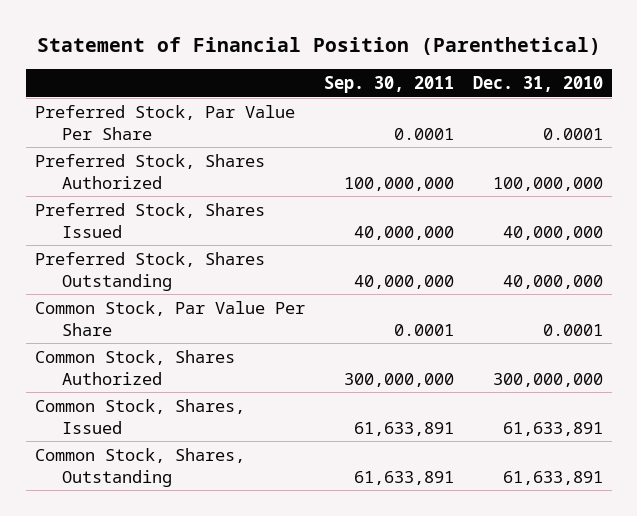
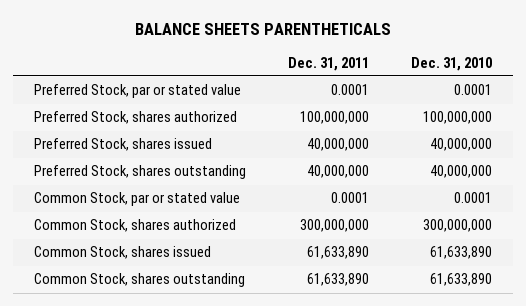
[36,37,601,56] Statement of Financial Position (Parenthetical) -> [134,22,391,35] BALANCE SHEETS PARENTHETICALS
[323,76,454,94] Sep. 30, 2011 -> none
none -> [287,56,369,71] Dec. 31, 2011
[34,104,295,140] Preferred Stock, Par Value Per Share -> [33,84,241,99] Preferred Stock, par or stated value
[34,153,265,189] Preferred Stock, Shares Authorized -> [33,111,237,125] Preferred Stock, shares authorized
[34,202,265,238] Preferred Stock, Shares Issued -> [33,138,212,152] Preferred Stock, shares issued
[34,251,265,291] Preferred Stock, Shares Outstanding -> [33,165,246,180] Preferred Stock, shares outstanding
[34,300,305,336] Common Stock, Par Value Per Share -> [33,192,240,207] Common Stock, par or stated value
[34,349,235,385] Common Stock, Shares Authorized -> [33,219,236,233] Common Stock, shares authorized
[34,398,245,434] Common Stock, Shares, Issued -> [33,246,211,260] Common Stock, shares issued
[502,421,603,436] 61,633,891 -> [429,246,492,260] 61,633,890
[34,447,245,487] Common Stock, Shares, Outstanding -> [33,273,245,288] Common Stock, shares outstanding
[502,470,603,485] 61,633,891 -> [429,273,492,287] 61,633,890

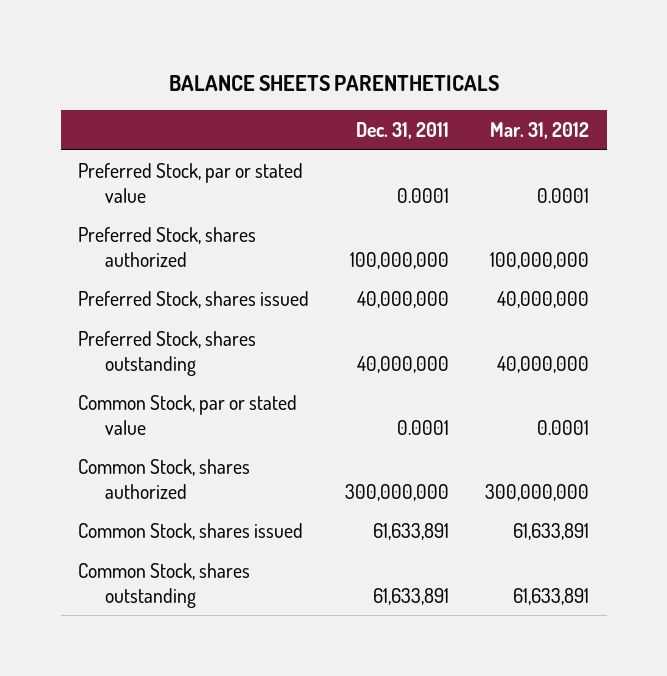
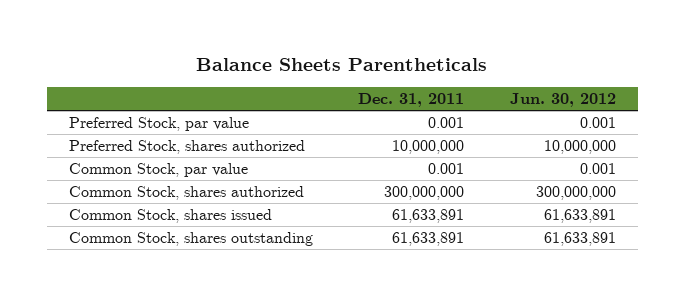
[168,74,499,91] BALANCE SHEETS PARENTHETICALS -> [196,58,488,72] Balance Sheets Parentheticals
[489,121,589,139] Mar. 31, 2012 -> none
none -> [509,93,616,108] Jun. 30, 2012
[78,290,310,308] Preferred Stock, shares issued -> none
[78,330,257,376] Preferred Stock, shares outstanding -> none
[78,162,304,203] Preferred Stock, par or stated value -> [69,117,250,132] Preferred Stock, par value
[397,187,450,203] 0.0001 -> [428,117,465,129] 0.001
[350,251,450,269] 100,000,000 -> [392,140,465,155] 10,000,000
[78,394,298,435] Common Stock, par or stated value -> [69,163,249,178] Common Stock, par value
[397,419,450,435] 0.0001 -> [428,163,465,175] 0.001

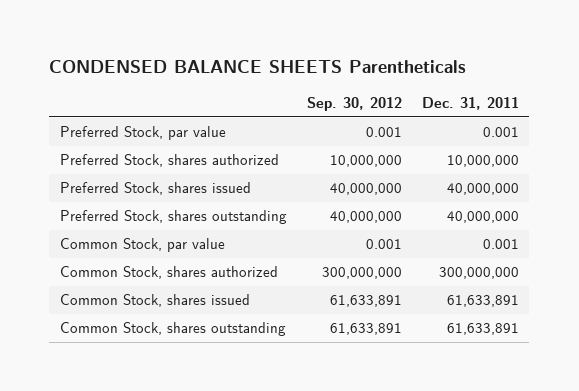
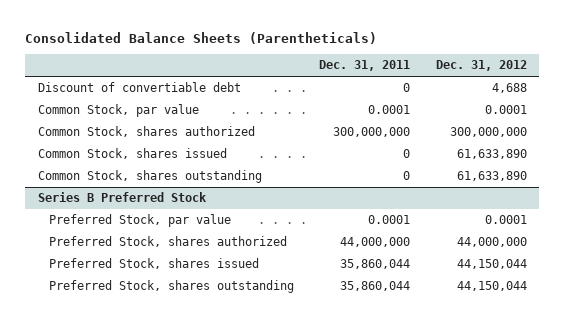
[49,60,467,74] CONDENSED BALANCE SHEETS Parentheticals -> [25,31,378,44] Consolidated Balance Sheets (Parentheticals)
[306,96,402,111] Sep. 30, 2012 -> none
none -> [435,60,527,72] Dec. 31, 2012
[59,126,226,141] Preferred Stock, par value -> none
[59,154,279,168] Preferred Stock, shares authorized -> none
[59,182,251,196] Preferred Stock, shares issued -> none
[59,210,287,225] Preferred Stock, shares outstanding -> none
none -> [38,82,242,93] Discount of convertiable debt
[483,239,520,250] 0.001 -> [368,105,411,115] 0.0001
[447,295,520,308] 61,633,891 -> [403,149,411,159] 0
[447,323,520,336] 61,633,891 -> [403,171,411,181] 0
none -> [38,192,208,203] Series B Preferred Stock
none -> [49,214,232,228] Preferred Stock, par value
none -> [49,236,288,248] Preferred Stock, shares authorized
none -> [49,258,260,270] Preferred Stock, shares issued
none -> [49,280,295,294] Preferred Stock, shares outstanding

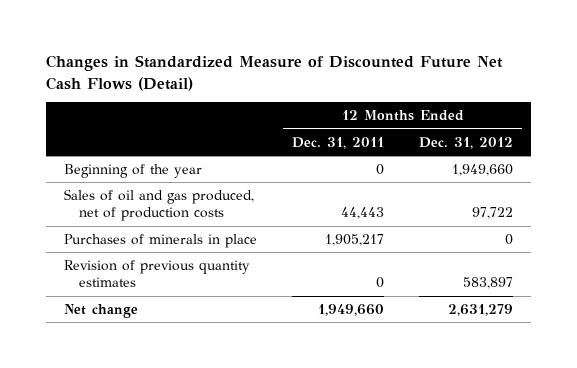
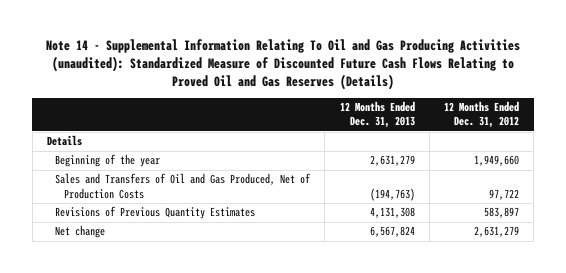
[45,55,503,91] Changes in Standardized Measure of Discounted Future Net Cash Flows (Detail) -> [45,39,520,90] Note 14 - Supplemental Information Relating To Oil and Gas Producing Activities (unaudited): Standardized Measure of Discounted Future Cash Flows Relating to Proved Oil and Gas Reserves (Details)
[291,136,384,149] Dec. 31, 2011 -> none
none -> [339,100,415,129] 12 Months Ended Dec. 31, 2013
none -> [46,135,82,147] Details
[63,233,257,248] Purchases of minerals in place -> none
[63,188,254,222] Sales of oil and gas produced, net of production costs -> [55,173,312,199] Sales and Transfers of Oil and Gas Produced, Net of Production Costs
[63,259,250,288] Revision of previous quantity estimates -> [55,206,256,220] Revisions of Previous Quantity Estimates

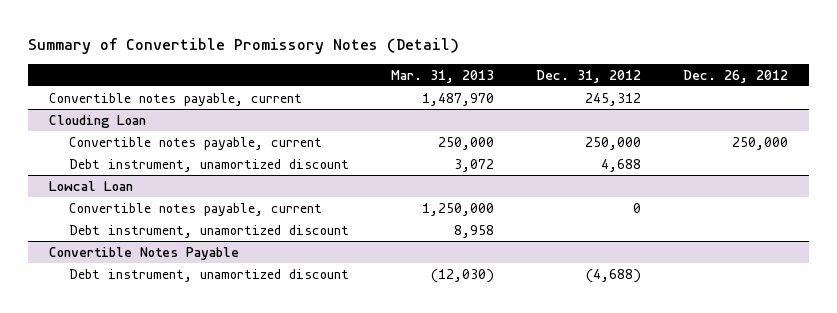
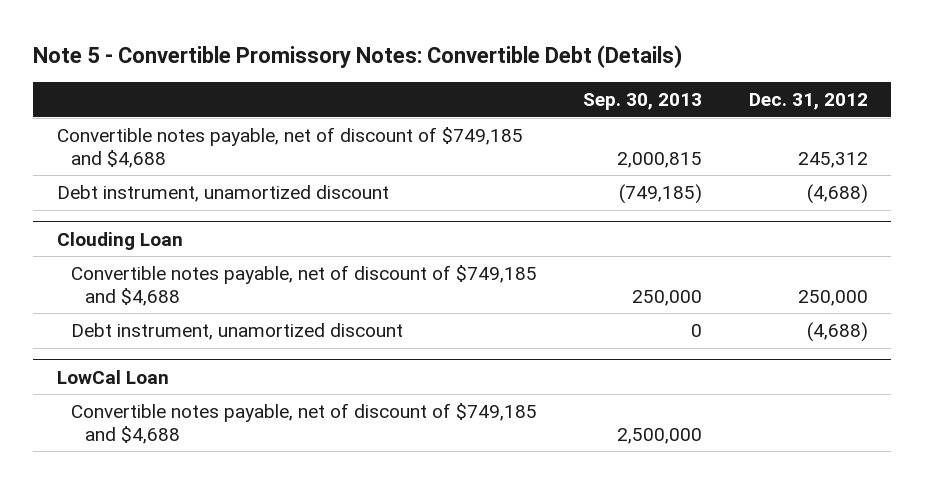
[28,37,460,54] Summary of Convertible Promissory Notes (Detail) -> [33,44,683,68] Note 5 - Convertible Promissory Notes: Convertible Debt (Details)
[391,69,495,83] Mar. 31, 2013 -> none
[682,69,788,83] Dec. 26, 2012 -> none
none -> [583,93,703,111] Sep. 30, 2013
[49,92,303,106] Convertible notes payable, current -> [56,127,523,168] Convertible notes payable, net of discount of $749,185 and $4,688
none -> [56,185,389,203] Debt instrument, unamortized discount
[69,158,350,172] Debt instrument, unamortized discount -> none
[49,180,134,191] Lowcal Loan -> none
[69,202,323,216] Convertible notes payable, current -> none
[69,224,350,238] Debt instrument, unamortized discount -> none
[49,246,240,260] Convertible Notes Payable -> none
[69,136,323,150] Convertible notes payable, current -> [70,265,537,306] Convertible notes payable, net of discount of $749,185 and $4,688
none -> [56,369,169,384] LowCal Loan
none -> [70,403,537,444] Convertible notes payable, net of discount of $749,185 and $4,688

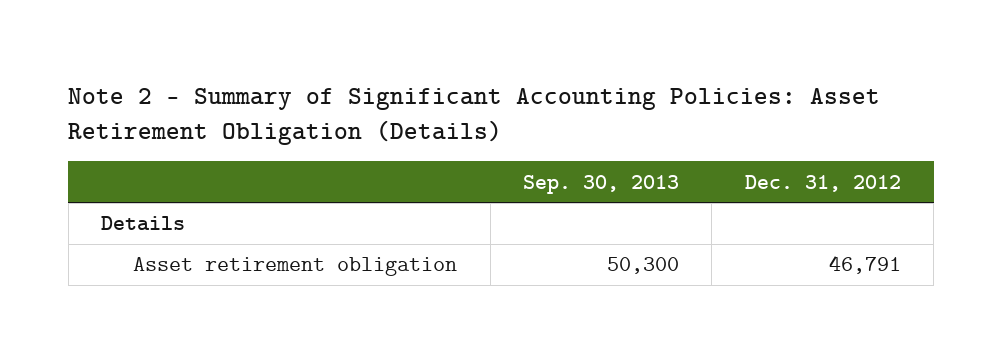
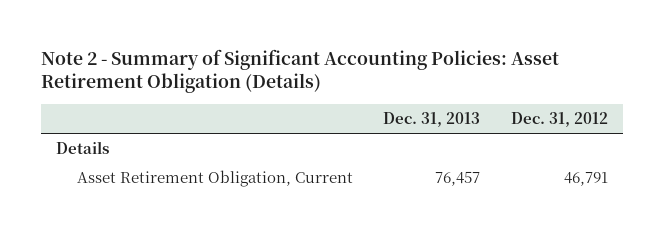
[522,174,679,194] Sep. 30, 2013 -> none
none -> [383,111,481,127] Dec. 31, 2013
[133,257,458,277] Asset retirement obligation -> [76,170,353,188] Asset Retirement Obligation, Current

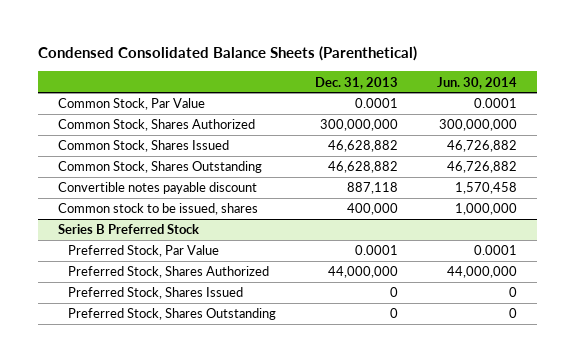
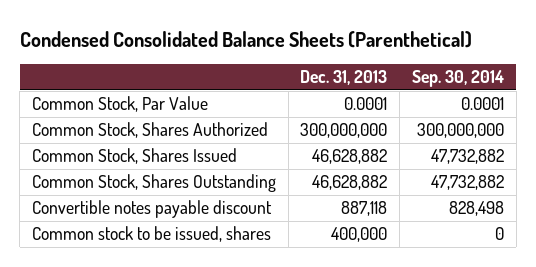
[437,76,518,89] Jun. 30, 2014 -> none
none -> [411,70,504,88] Sep. 30, 2014
[57,224,199,235] Series B Preferred Stock -> none
[68,245,220,258] Preferred Stock, Par Value -> none
[68,266,270,279] Preferred Stock, Shares Authorized -> none
[68,287,244,300] Preferred Stock, Shares Issued -> none
[68,308,277,321] Preferred Stock, Shares Outstanding -> none

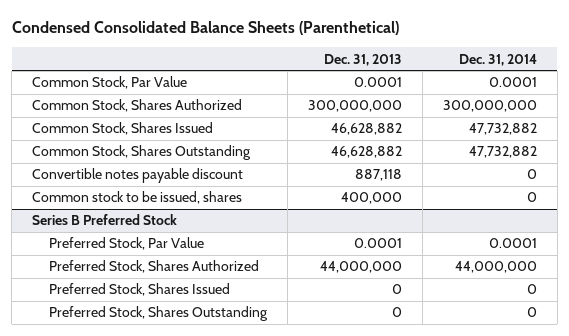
[411,70,504,88] Sep. 30, 2014 -> none
none -> [458,53,537,66] Dec. 31, 2014
none -> [32,214,178,226] Series B Preferred Stock
none -> [48,237,204,251] Preferred Stock, Par Value
none -> [48,260,259,274] Preferred Stock, Shares Authorized
none -> [48,283,230,297] Preferred Stock, Shares Issued
none -> [48,306,268,322] Preferred Stock, Shares Outstanding

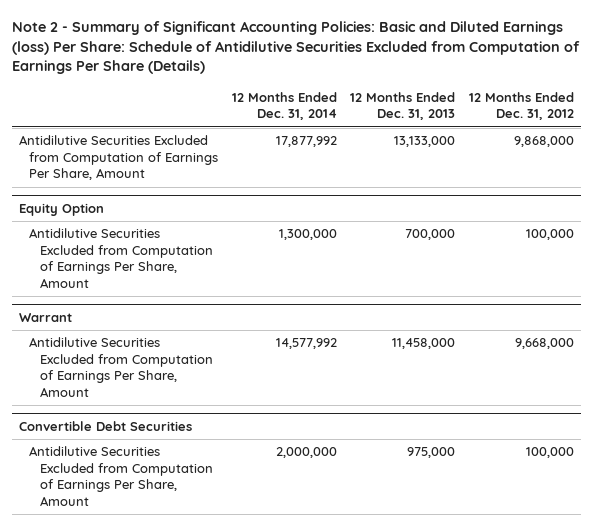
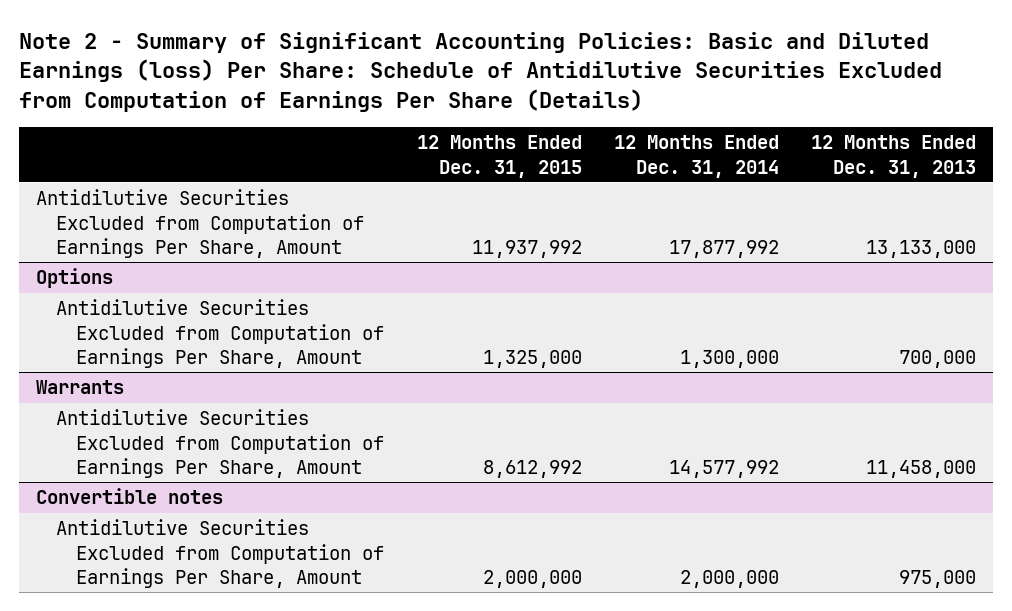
[468,91,574,121] 12 Months Ended Dec. 31, 2012 -> none
none -> [416,135,582,178] 12 Months Ended Dec. 31, 2015
[18,202,104,216] Equity Option -> [35,268,113,289] Options
[18,312,72,322] Warrant -> [35,380,124,395] Warrants
[18,420,192,431] Convertible Debt Securities -> [35,488,223,505] Convertible notes

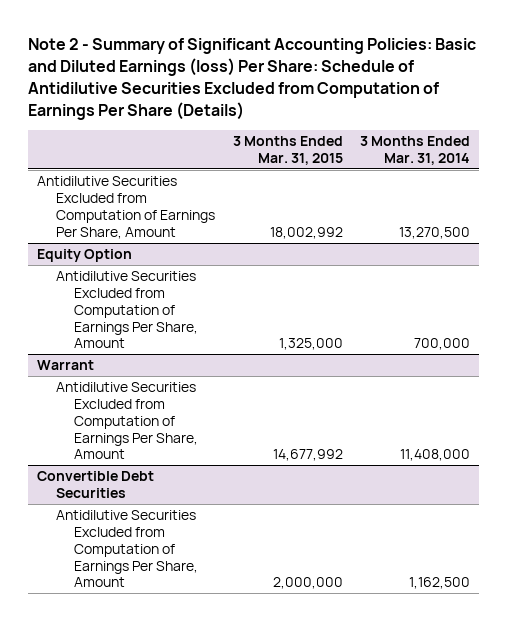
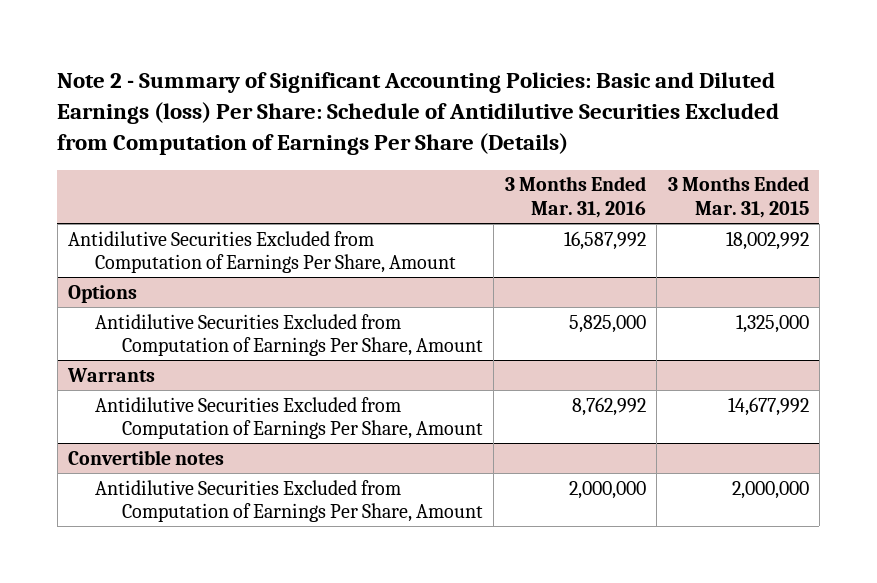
[360,136,471,165] 3 Months Ended Mar. 31, 2014 -> none
none -> [504,176,646,218] 3 Months Ended Mar. 31, 2016
[37,249,133,263] Equity Option -> [68,284,138,303] Options
[37,360,95,371] Warrant -> [67,367,156,382] Warrants
[37,471,155,499] Convertible Debt Securities -> [68,449,225,465] Convertible notes

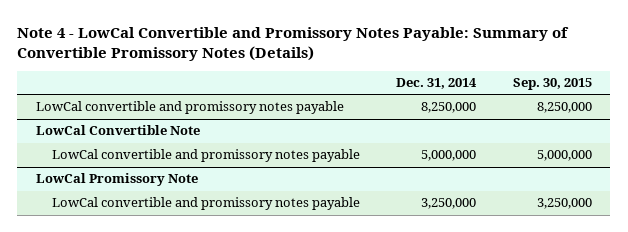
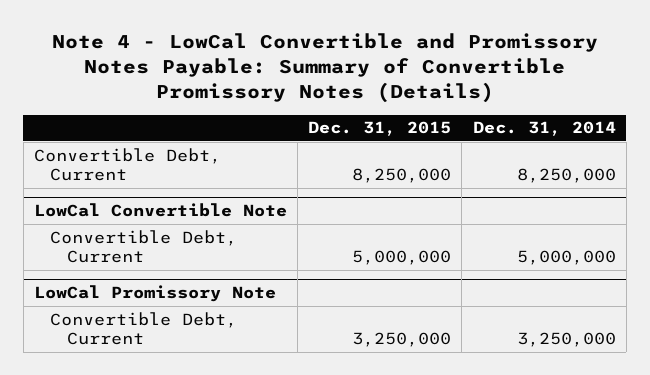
[512,78,592,91] Sep. 30, 2015 -> none
none -> [308,121,452,137] Dec. 31, 2015
[35,101,344,115] LowCal convertible and promissory notes payable -> [33,147,221,182] Convertible Debt, Current
[51,149,360,163] LowCal convertible and promissory notes payable -> none
none -> [50,229,238,264] Convertible Debt, Current
[51,197,360,211] LowCal convertible and promissory notes payable -> [50,311,238,346] Convertible Debt, Current

